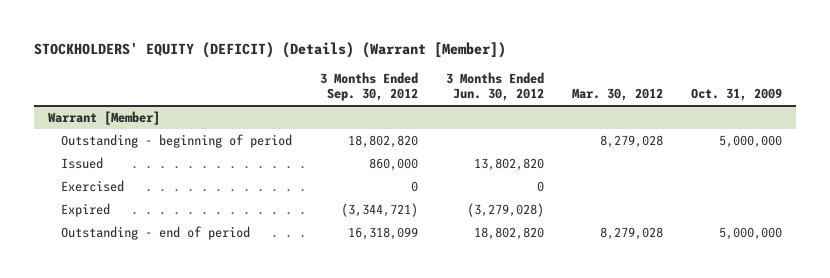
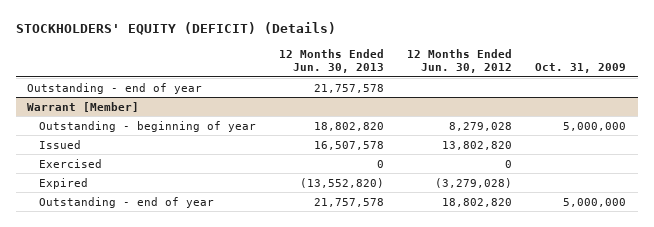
[33,41,506,58] STOCKHOLDERS' EQUITY (DEFICIT) (Details) (Warrant [Member]) -> [15,22,336,36] STOCKHOLDERS' EQUITY (DEFICIT) (Details)
[320,71,419,102] 3 Months Ended Sep. 30, 2012 -> none
[446,71,545,102] 3 Months Ended Jun. 30, 2012 -> none
[572,88,664,102] Mar. 30, 2012 -> none
none -> [279,48,385,74] 12 Months Ended Jun. 30, 2013
none -> [407,48,513,74] 12 Months Ended Jun. 30, 2012
none -> [27,82,203,94] Outstanding - end of year
[61,134,293,149] Outstanding - beginning of period -> [39,120,257,132] Outstanding - beginning of year
[61,226,251,241] Outstanding - end of period -> [39,196,215,208] Outstanding - end of year

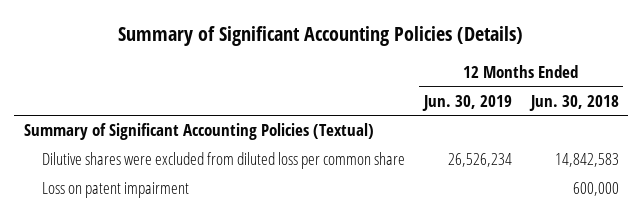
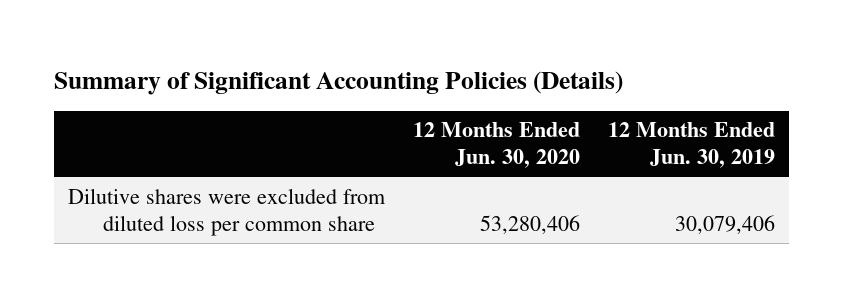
[528,95,619,112] Jun. 30, 2018 -> none
none -> [413,122,581,169] 12 Months Ended Jun. 30, 2020
[23,123,374,141] Summary of Significant Accounting Policies (Textual) -> none
[41,182,189,199] Loss on patent impairment -> none
[447,153,512,168] 26,526,234 -> [674,214,775,234] 30,079,406

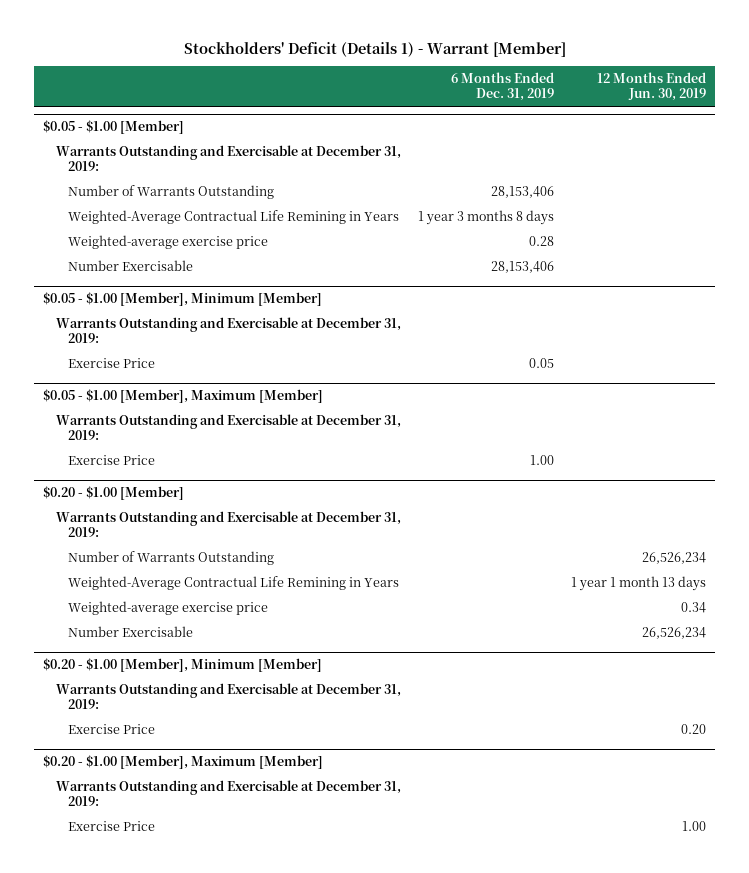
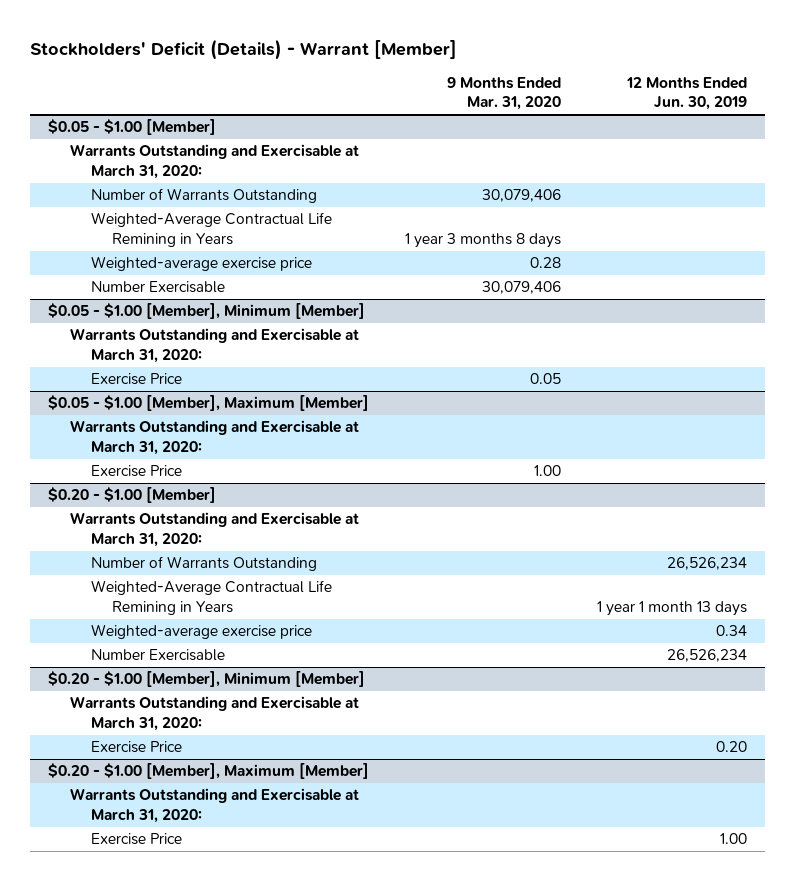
[183,41,566,57] Stockholders' Deficit (Details 1) - Warrant [Member] -> [30,38,458,60] Stockholders' Deficit (Details) - Warrant [Member]
[450,72,554,102] 6 Months Ended Dec. 31, 2019 -> none
none -> [447,76,562,111] 9 Months Ended Mar. 31, 2020
[55,144,401,172] Warrants Outstanding and Exercisable at December 31, 2019: -> [69,144,359,180] Warrants Outstanding and Exercisable at March 31, 2020:
[55,316,401,344] Warrants Outstanding and Exercisable at December 31, 2019: -> [69,328,359,364] Warrants Outstanding and Exercisable at March 31, 2020:
[55,413,401,441] Warrants Outstanding and Exercisable at December 31, 2019: -> [69,420,359,456] Warrants Outstanding and Exercisable at March 31, 2020:
[55,510,401,538] Warrants Outstanding and Exercisable at December 31, 2019: -> [69,512,359,548] Warrants Outstanding and Exercisable at March 31, 2020:
[55,682,401,710] Warrants Outstanding and Exercisable at December 31, 2019: -> [69,696,359,732] Warrants Outstanding and Exercisable at March 31, 2020:
[55,779,401,807] Warrants Outstanding and Exercisable at December 31, 2019: -> [69,788,359,824] Warrants Outstanding and Exercisable at March 31, 2020:

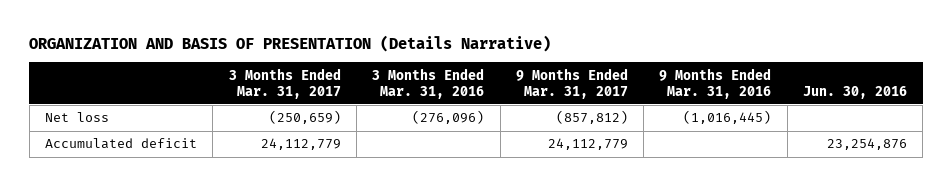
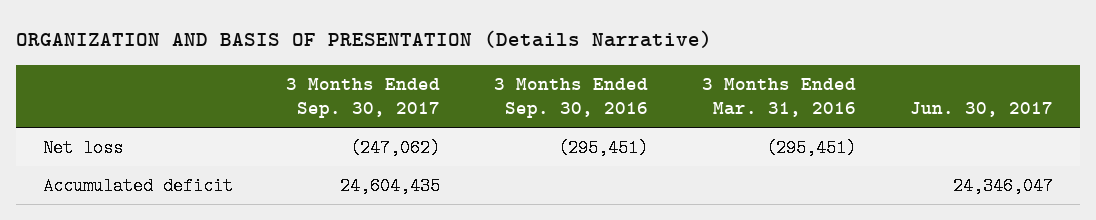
[228,67,341,99] 3 Months Ended Mar. 31, 2017 -> none
[515,67,628,99] 9 Months Ended Mar. 31, 2017 -> none
[659,67,772,99] 9 Months Ended Mar. 31, 2016 -> none
[803,85,908,99] Jun. 30, 2016 -> none
none -> [286,78,441,118] 3 Months Ended Sep. 30, 2017
none -> [494,78,649,118] 3 Months Ended Sep. 30, 2016
none -> [910,101,1054,117] Jun. 30, 2017
[412,110,485,125] (276,096) -> [766,139,857,158] (295,451)

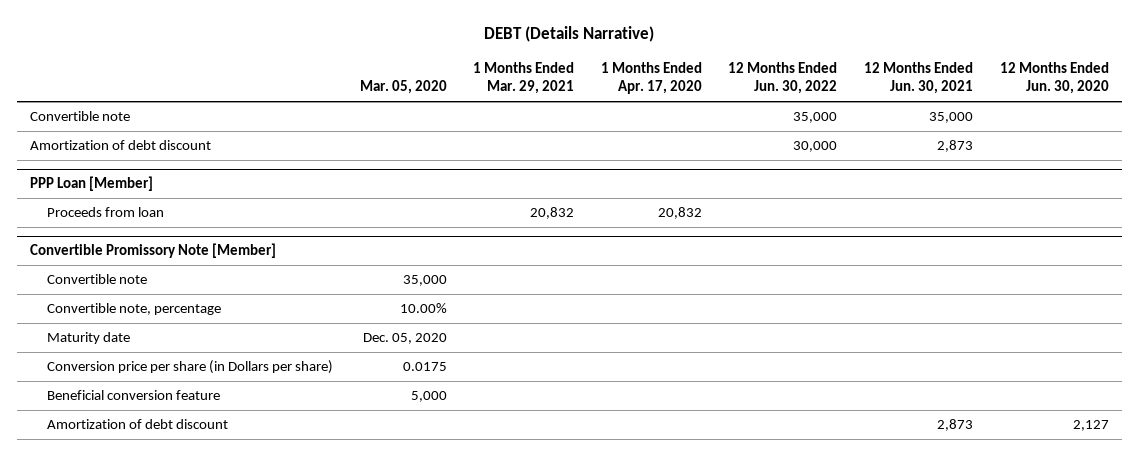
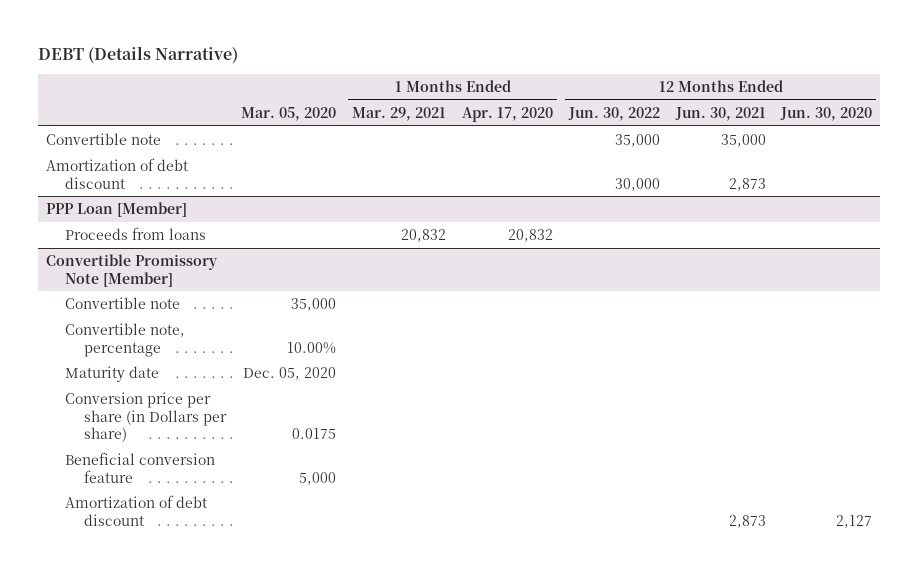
[47,207,165,218] Proceeds from loan -> [64,226,206,240] Proceeds from loans

